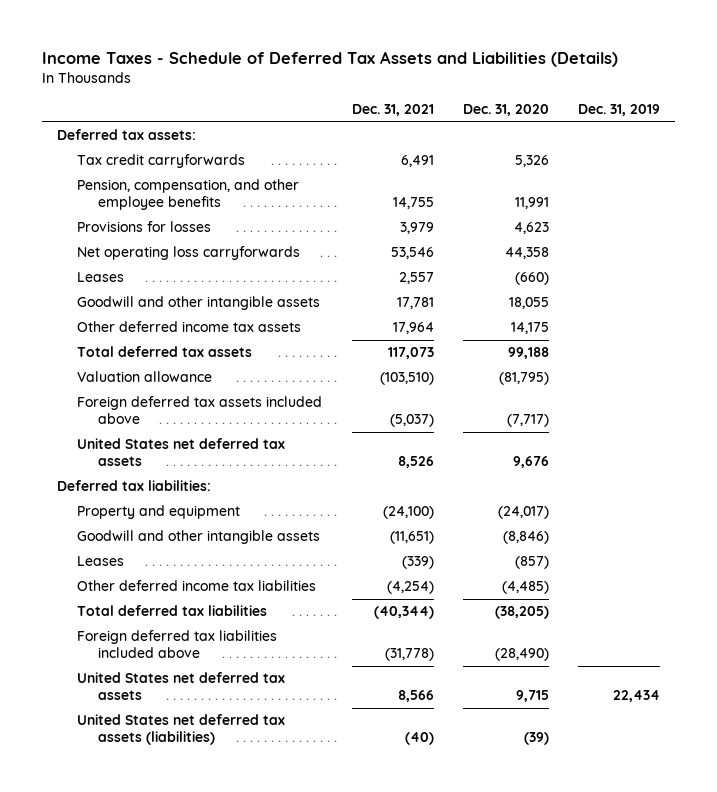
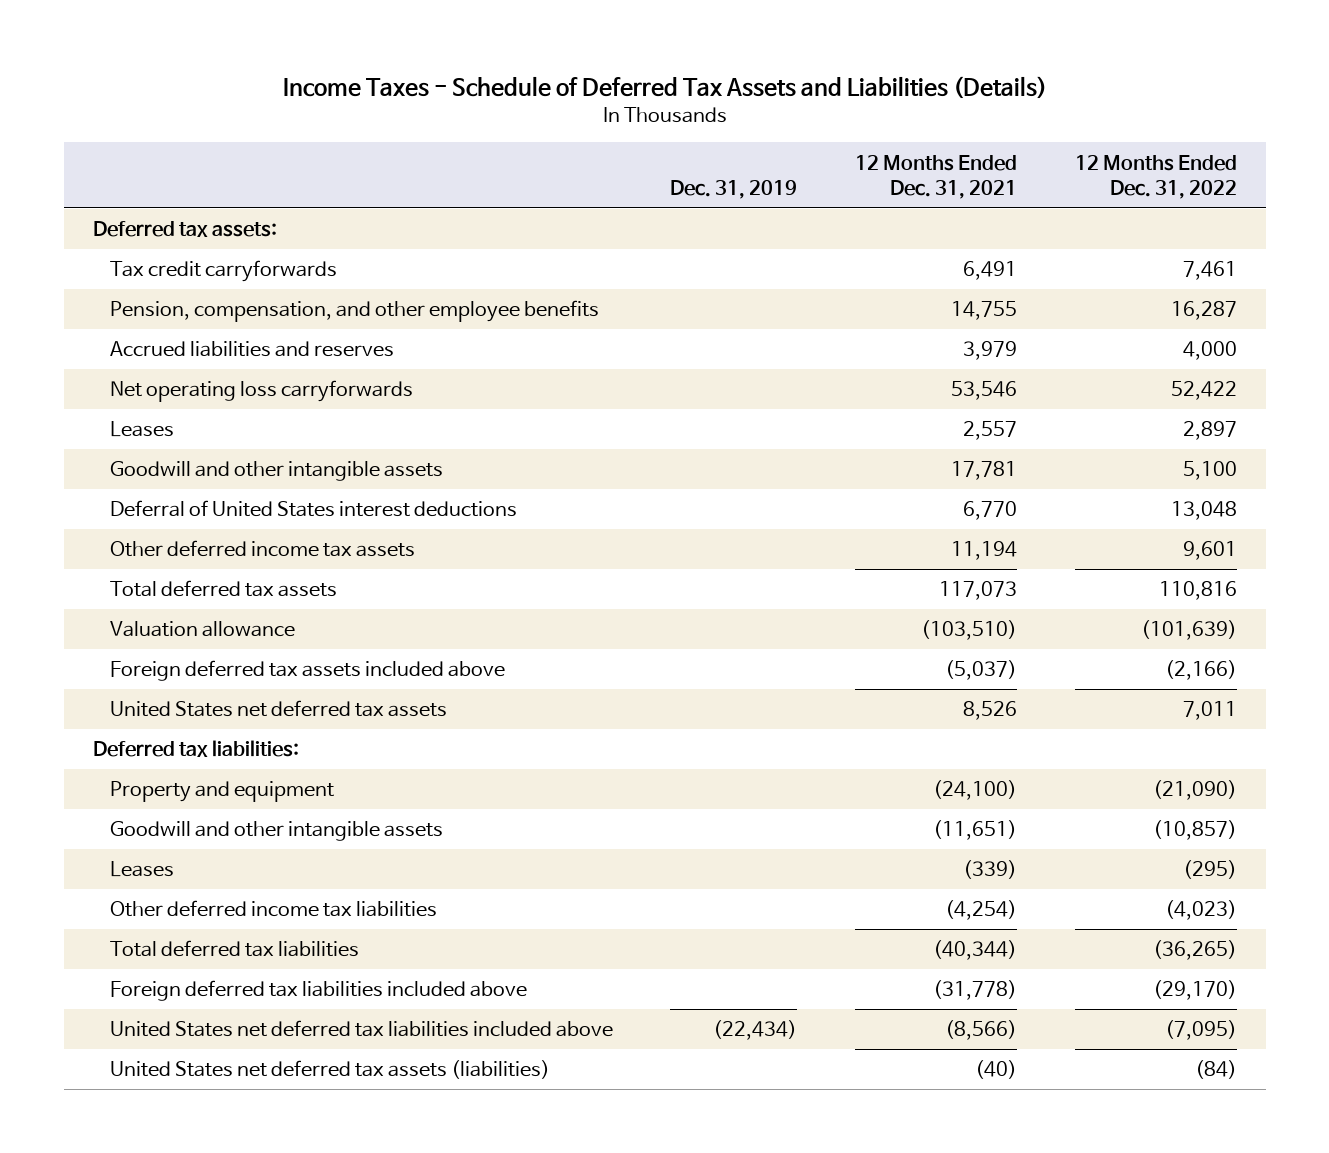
[351,104,434,117] Dec. 31, 2021 -> none
[463,104,550,117] Dec. 31, 2020 -> none
none -> [855,154,1018,200] 12 Months Ended Dec. 31, 2021
none -> [1074,154,1237,200] 12 Months Ended Dec. 31, 2022
[77,221,212,233] Provisions for losses -> [109,341,394,358] Accrued liabilities and reserves
none -> [109,500,517,518] Deferral of United States interest deductions
[77,672,286,701] United States net deferred tax assets -> [109,1020,613,1038] United States net deferred tax liabilities included above
[613,690,661,703] 22,434 -> [713,1020,798,1041] (22,434)

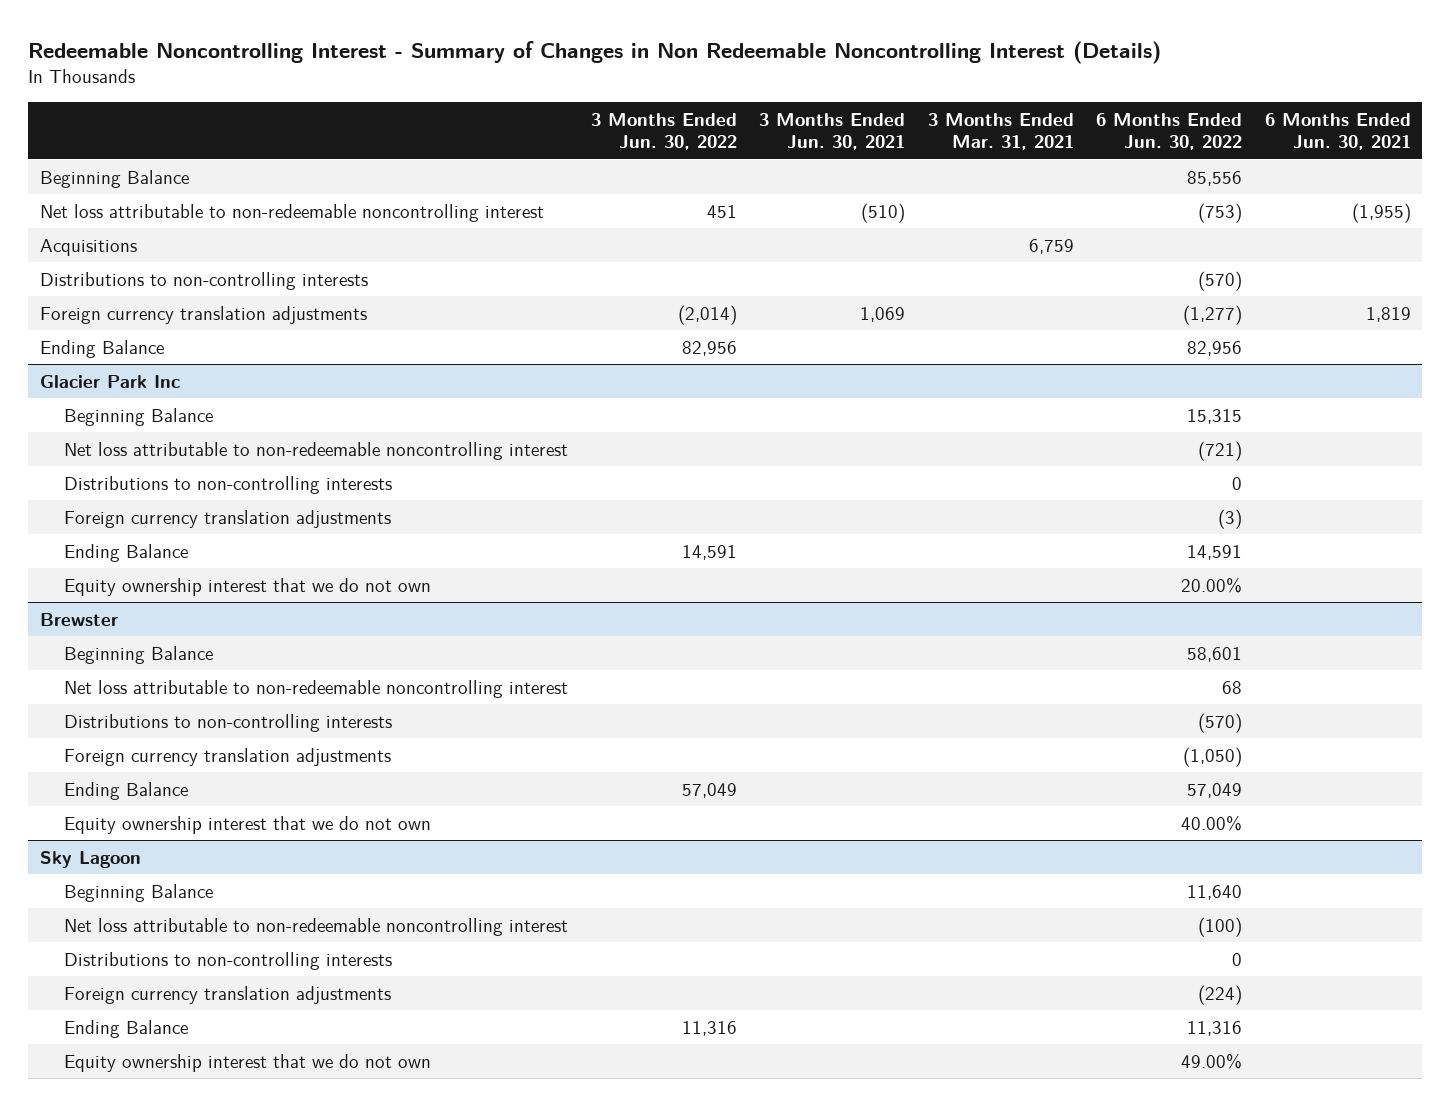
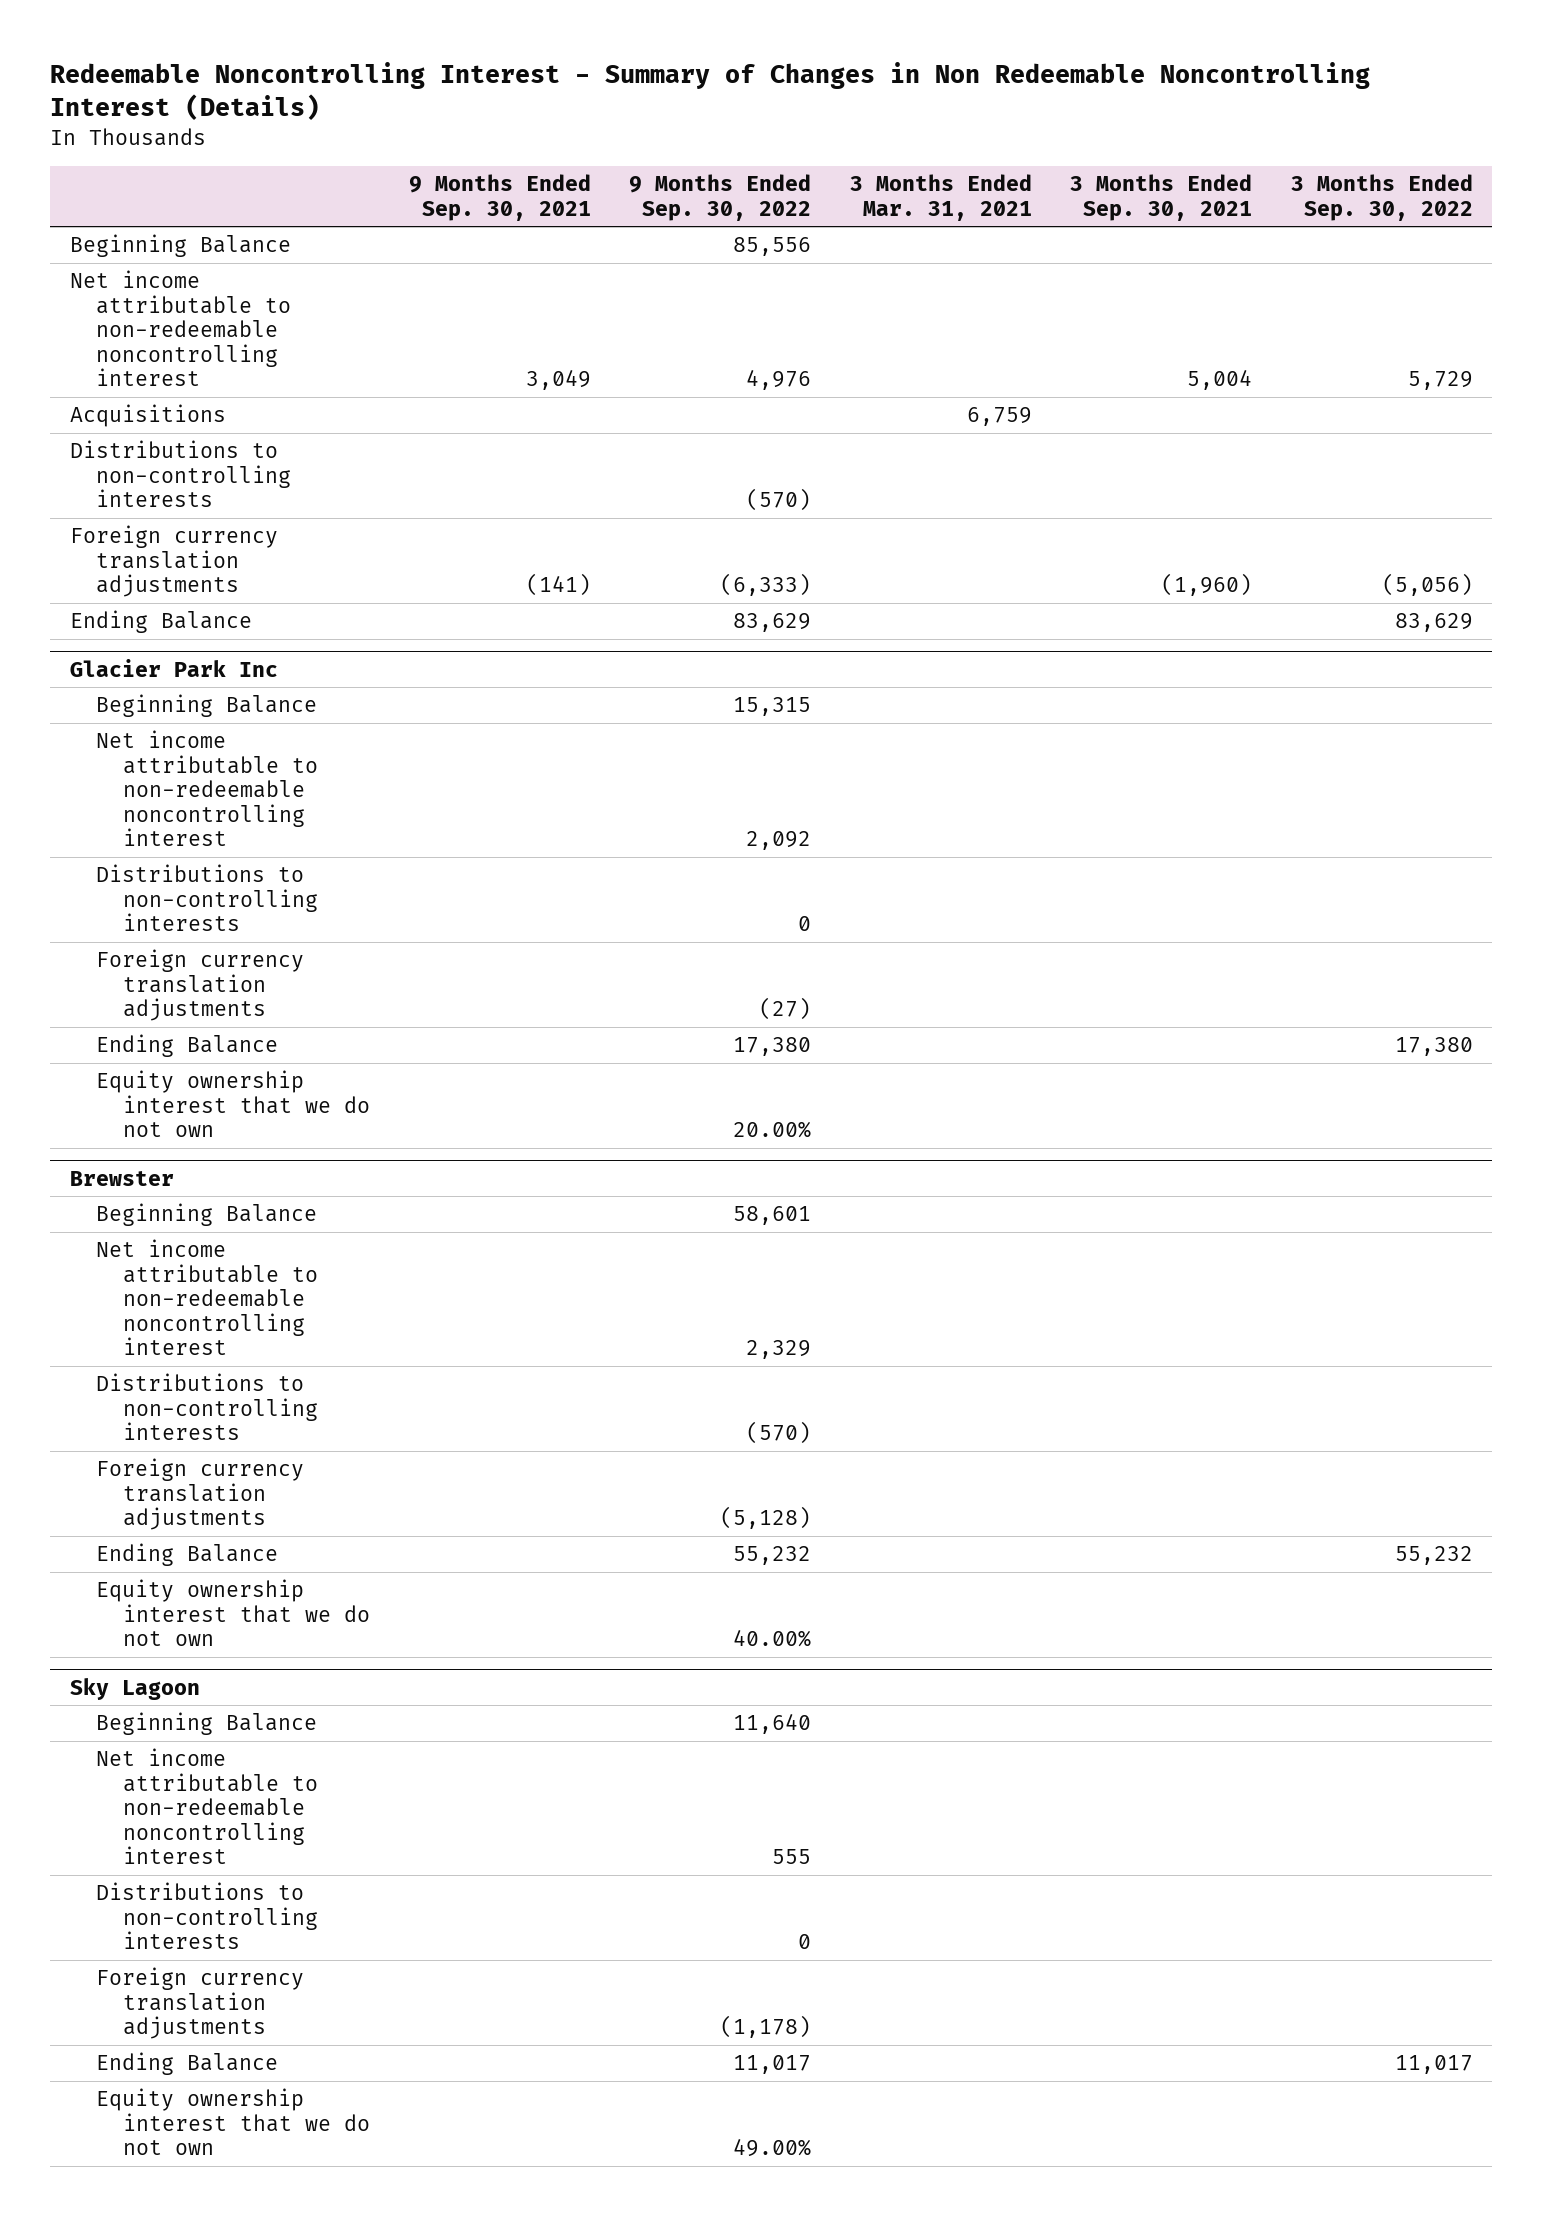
[590,112,737,151] 3 Months Ended Jun. 30, 2022 -> none
[759,112,906,151] 3 Months Ended Jun. 30, 2021 -> none
[1096,112,1243,151] 6 Months Ended Jun. 30, 2022 -> none
[1264,112,1411,151] 6 Months Ended Jun. 30, 2021 -> none
none -> [408,174,591,221] 9 Months Ended Sep. 30, 2021
none -> [629,174,812,221] 9 Months Ended Sep. 30, 2022
none -> [1070,174,1253,221] 3 Months Ended Sep. 30, 2021
none -> [1290,174,1473,221] 3 Months Ended Sep. 30, 2022
[39,203,544,222] Net loss attributable to non-redeemable noncontrolling interest -> [69,270,292,386] Net income attributable to non-redeemable noncontrolling interest
[64,441,569,460] Net loss attributable to non-redeemable noncontrolling interest -> [96,730,319,846] Net income attributable to non-redeemable noncontrolling interest
[64,679,569,698] Net loss attributable to non-redeemable noncontrolling interest -> [96,1239,319,1355] Net income attributable to non-redeemable noncontrolling interest
[64,917,569,936] Net loss attributable to non-redeemable noncontrolling interest -> [96,1748,319,1864] Net income attributable to non-redeemable noncontrolling interest

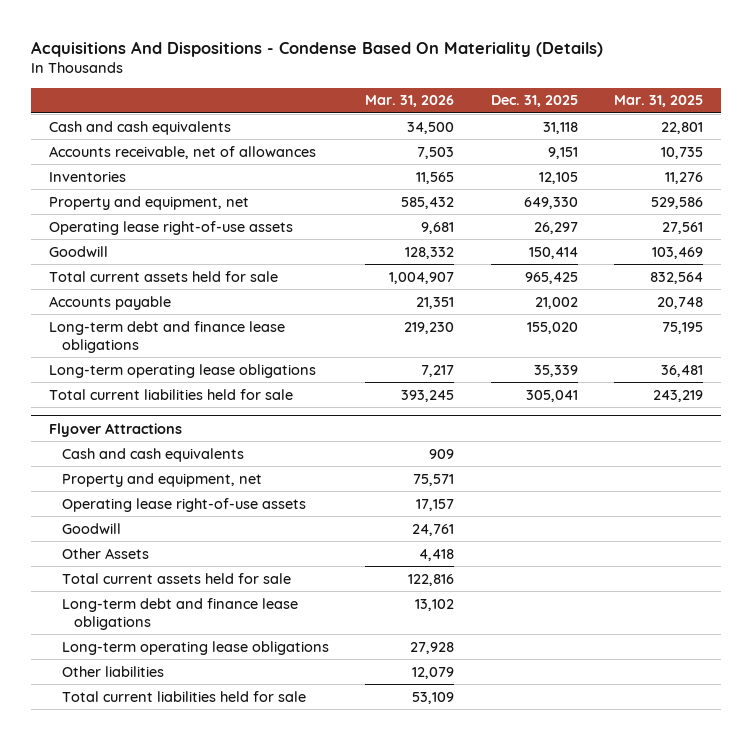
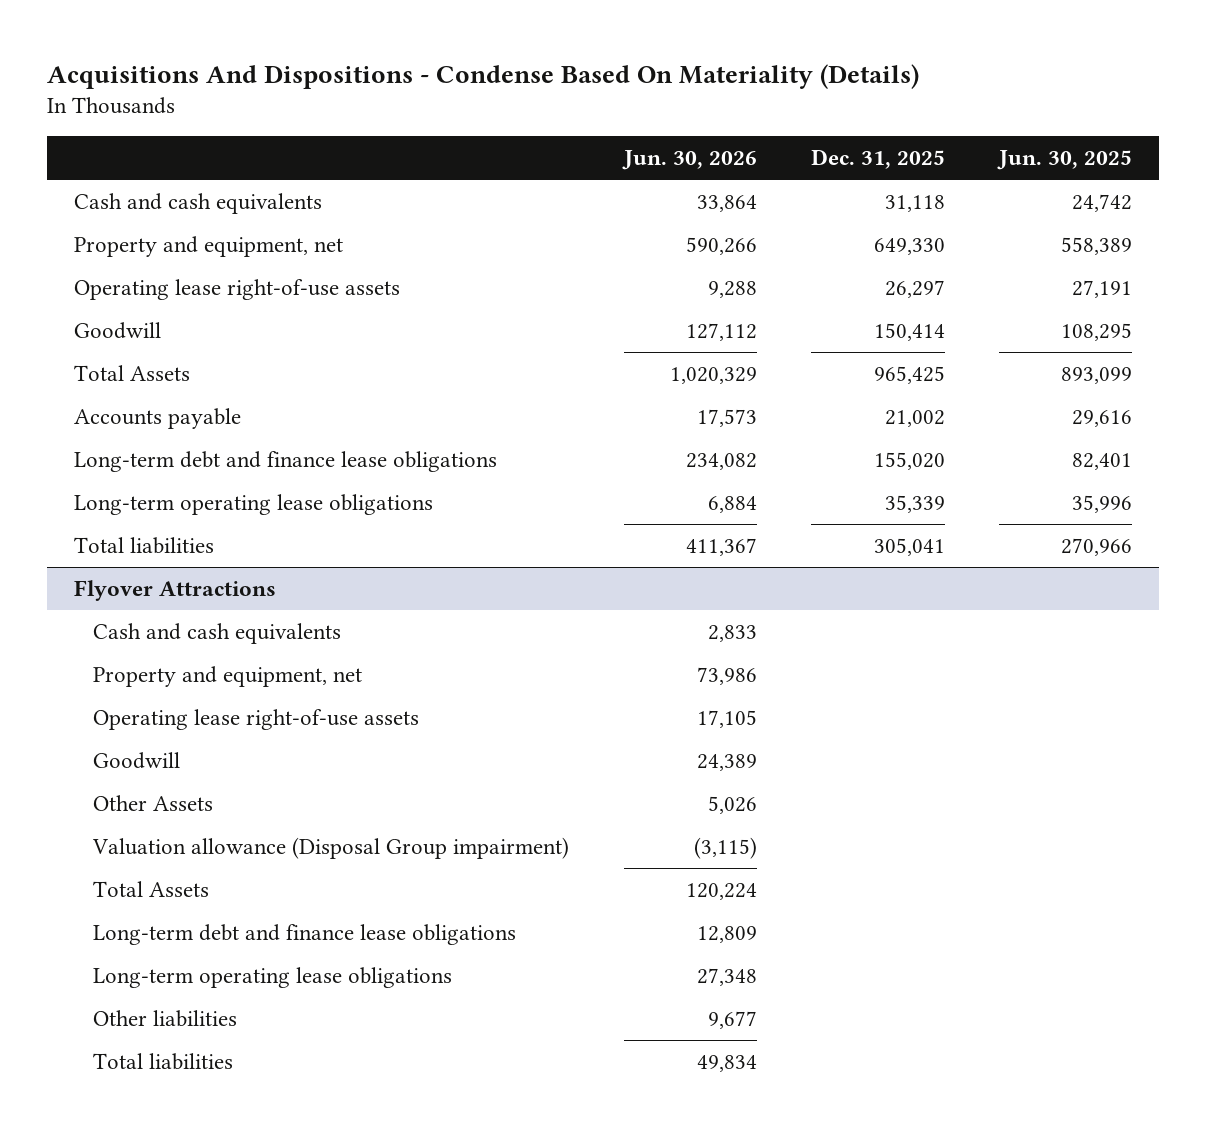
[365,95,455,108] Mar. 31, 2026 -> none
[613,95,703,108] Mar. 31, 2025 -> none
none -> [621,150,757,171] Jun. 30, 2026
none -> [997,150,1133,171] Jun. 30, 2025
[49,145,317,159] Accounts receivable, net of allowances -> none
[49,170,127,182] Inventories -> none
[49,270,279,282] Total current assets held for sale -> [74,364,191,381] Total Assets
[49,388,294,400] Total current liabilities held for sale -> [74,536,215,554] Total liabilities
none -> [92,836,570,859] Valuation allowance (Disposal Group impairment)
[61,572,291,584] Total current assets held for sale -> [93,880,210,897] Total Assets
[61,690,306,702] Total current liabilities held for sale -> [93,1052,234,1070] Total liabilities

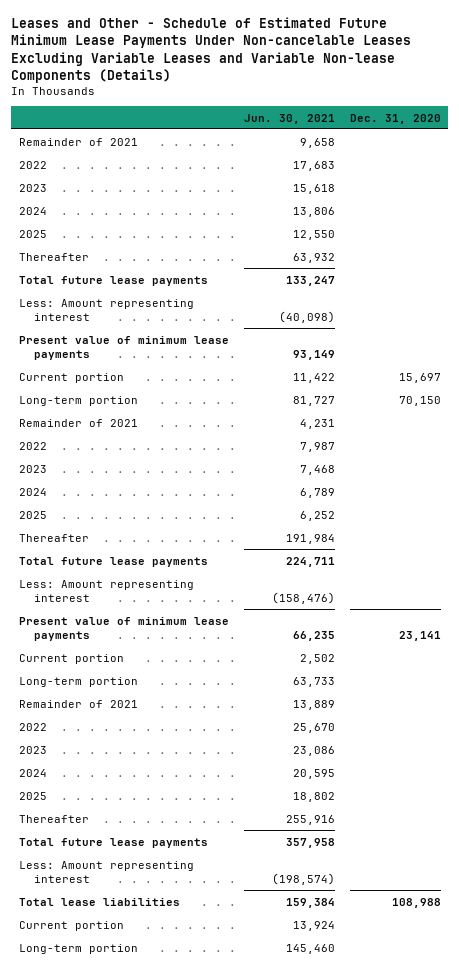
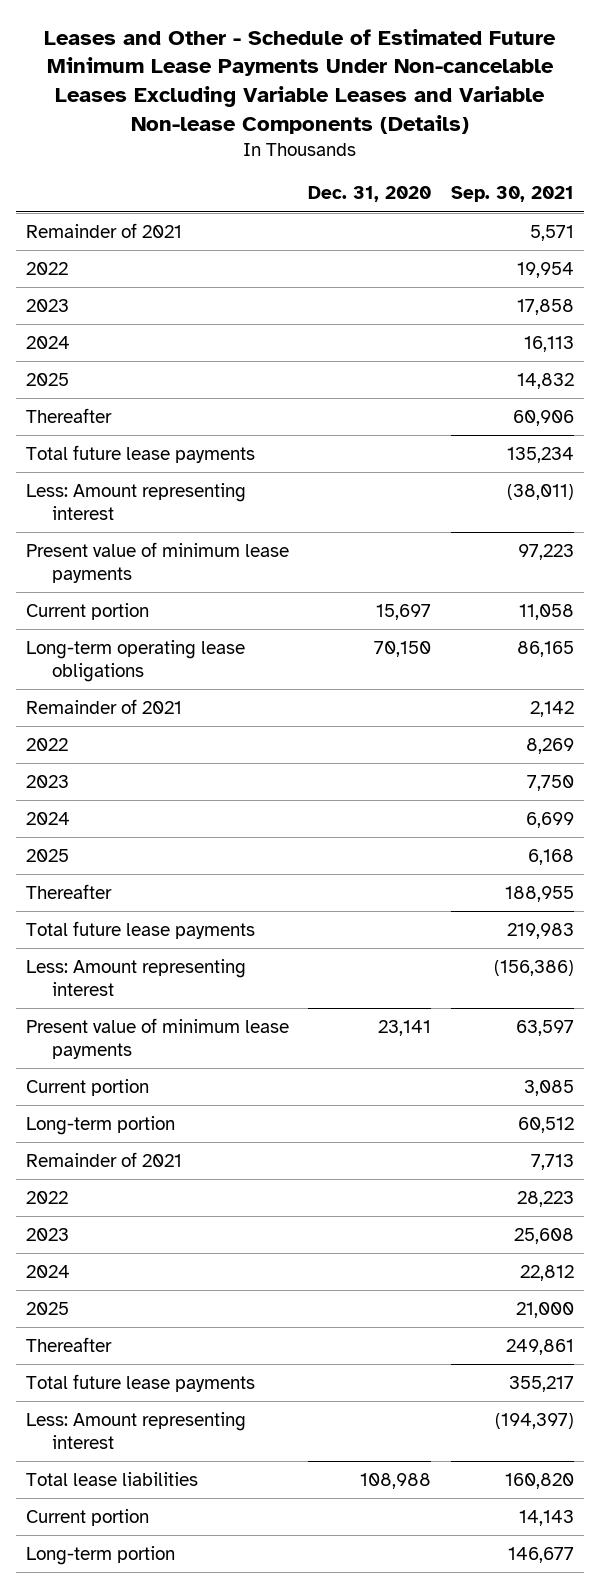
[243,113,335,124] Jun. 30, 2021 -> none
none -> [451,186,575,203] Sep. 30, 2021
[18,395,138,406] Long-term portion -> [25,639,245,682] Long-term operating lease obligations

